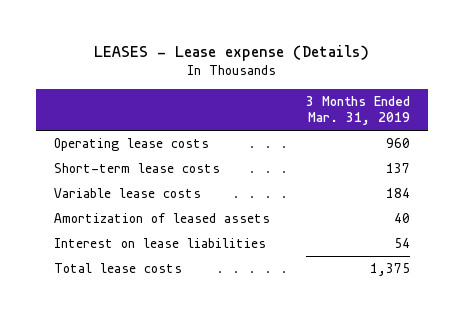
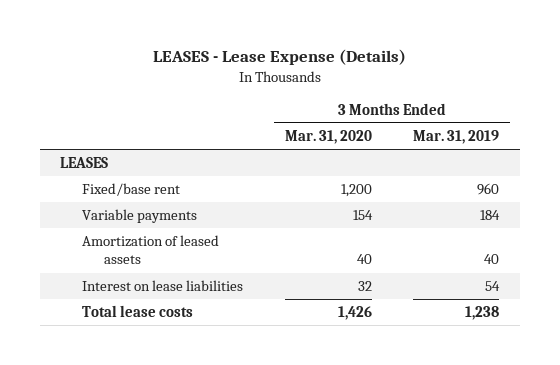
[93,45,369,62] LEASES - Lease expense (Details) -> [152,49,406,66] LEASES - Lease Expense (Details)
none -> [284,130,372,145] Mar. 31, 2020
[54,162,221,173] Short-term lease costs -> none
none -> [60,157,109,169] LEASES
[54,137,210,151] Operating lease costs -> [82,183,181,197] Fixed/base rent
[54,187,202,198] Variable lease costs -> [82,209,198,224] Variable payments
[369,262,410,276] 1,375 -> [465,306,500,321] 1,238

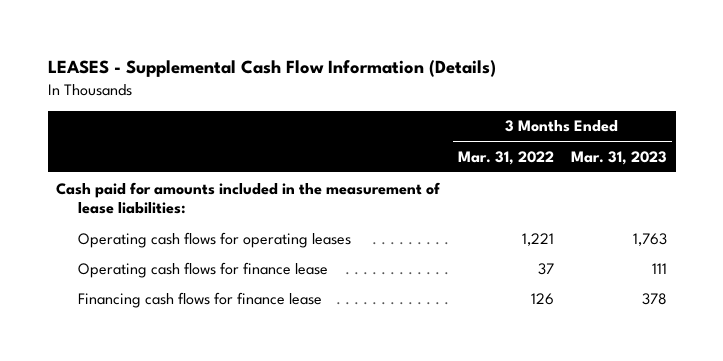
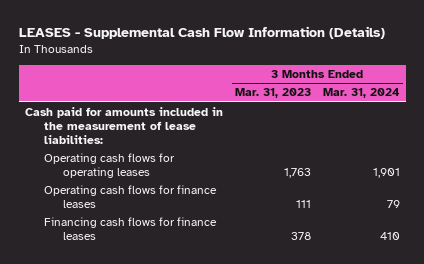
[457,150,554,165] Mar. 31, 2022 -> none
none -> [322,88,400,99] Mar. 31, 2024
[77,261,328,278] Operating cash flows for finance lease -> [43,185,217,208] Operating cash flows for finance leases
[77,291,322,308] Financing cash flows for finance lease -> [43,217,217,240] Financing cash flows for finance leases

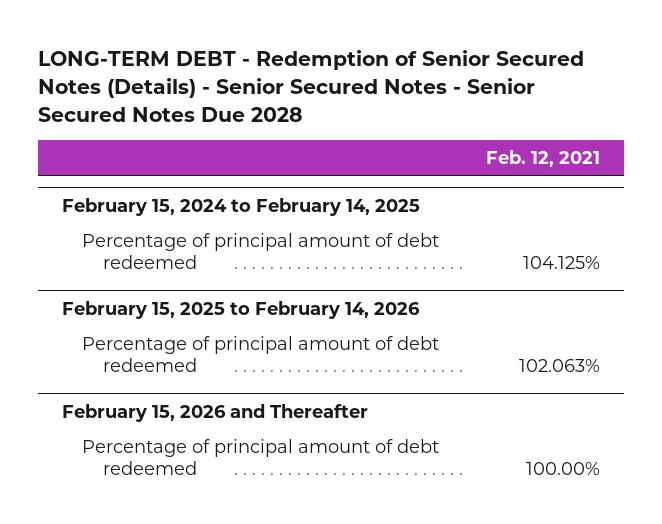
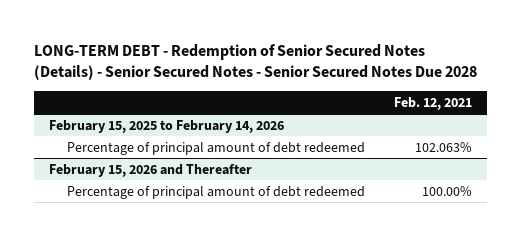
[61,197,420,216] February 15, 2024 to February 14, 2025 -> none
[82,233,440,269] Percentage of principal amount of debt redeemed -> none

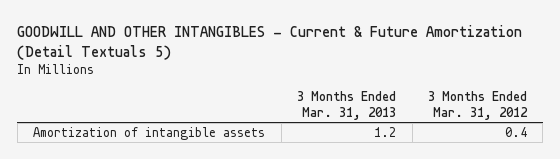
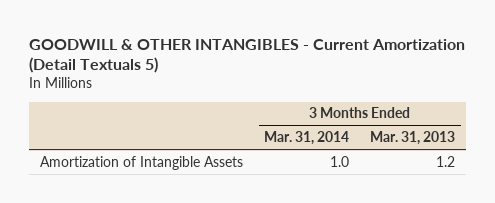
[17,25,523,60] GOODWILL AND OTHER INTANGIBLES - Current & Future Amortization (Detail Textuals 5) -> [28,38,465,74] GOODWILL & OTHER INTANGIBLES - Current Amortization (Detail Textuals 5)
[428,91,529,121] 3 Months Ended Mar. 31, 2012 -> none
none -> [263,131,349,146] Mar. 31, 2014
[33,126,266,140] Amortization of intangible assets -> [39,155,243,170] Amortization of Intangible Assets

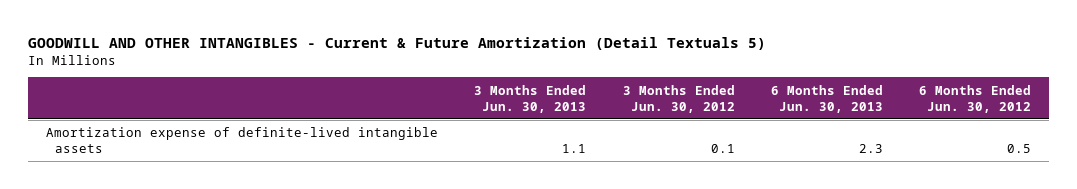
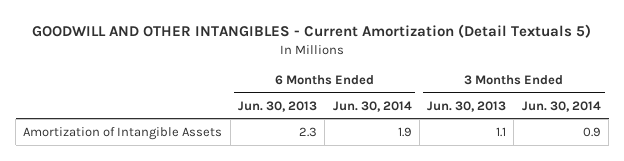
[28,36,767,50] GOODWILL AND OTHER INTANGIBLES - Current & Future Amortization (Detail Textuals 5) -> [32,23,592,38] GOODWILL AND OTHER INTANGIBLES - Current Amortization (Detail Textuals 5)
[622,84,735,113] 3 Months Ended Jun. 30, 2012 -> none
[918,84,1031,113] 6 Months Ended Jun. 30, 2012 -> none
none -> [332,100,412,112] Jun. 30, 2014
none -> [521,100,601,112] Jun. 30, 2014
[46,127,439,154] Amortization expense of definite-lived intangible assets -> [23,127,223,141] Amortization of Intangible Assets

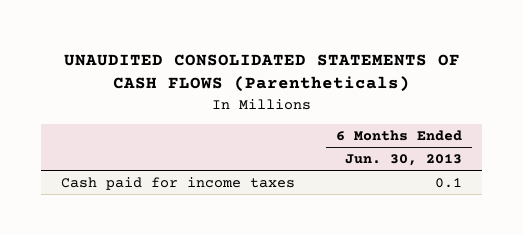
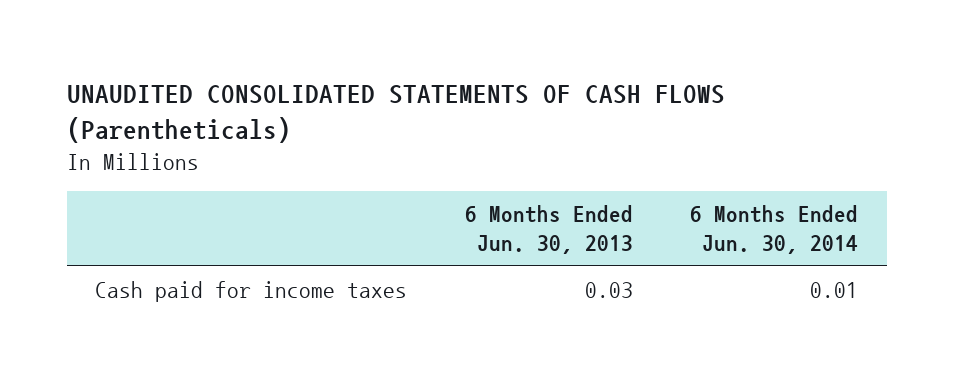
none -> [690,205,859,255] 6 Months Ended Jun. 30, 2014
[434,178,462,189] 0.1 -> [584,281,633,298] 0.03

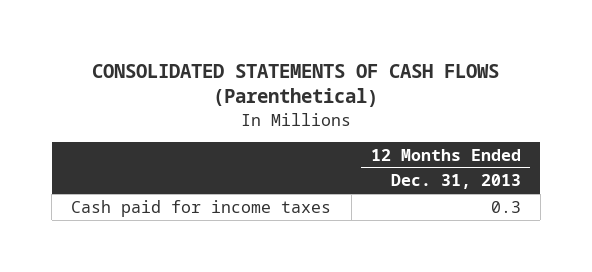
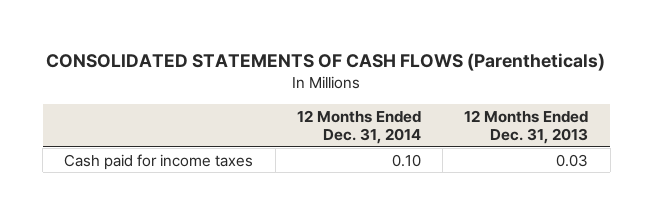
[92,63,500,108] CONSOLIDATED STATEMENTS OF CASH FLOWS (Parenthetical) -> [46,53,606,72] CONSOLIDATED STATEMENTS OF CASH FLOWS (Parentheticals)
none -> [296,109,421,145] 12 Months Ended Dec. 31, 2014
[490,200,521,213] 0.3 -> [556,153,589,167] 0.03

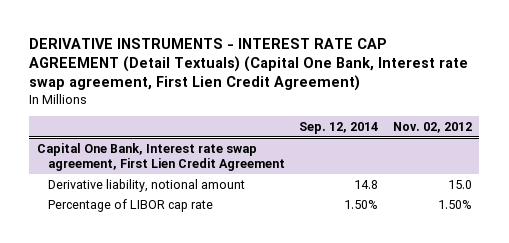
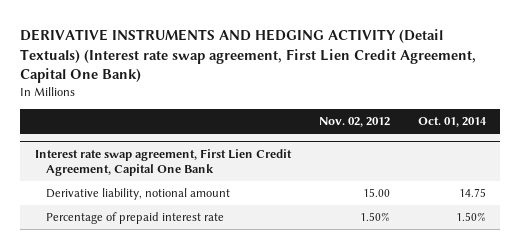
[29,37,469,92] DERIVATIVE INSTRUMENTS - INTEREST RATE CAP AGREEMENT (Detail Textuals) (Capital One Bank, Interest rate swap agreement, First Lien Credit Agreement) -> [20,29,477,84] DERIVATIVE INSTRUMENTS AND HEDGING ACTIVITY (Detail Textuals) (Interest rate swap agreement, First Lien Credit Agreement, Capital One Bank)
[299,121,379,134] Sep. 12, 2014 -> none
none -> [418,117,488,128] Oct. 01, 2014
[47,198,213,212] Percentage of LIBOR cap rate -> none
[36,142,285,172] Capital One Bank, Interest rate swap agreement, First Lien Credit Agreement -> [34,148,292,176] Interest rate swap agreement, First Lien Credit Agreement, Capital One Bank
[447,179,472,189] 15.0 -> [362,188,390,198] 15.00
none -> [45,212,224,225] Percentage of prepaid interest rate

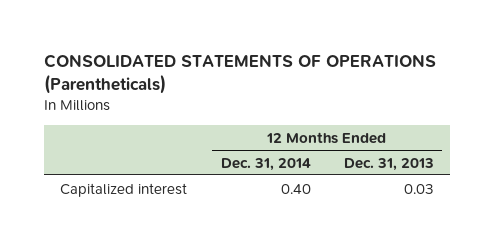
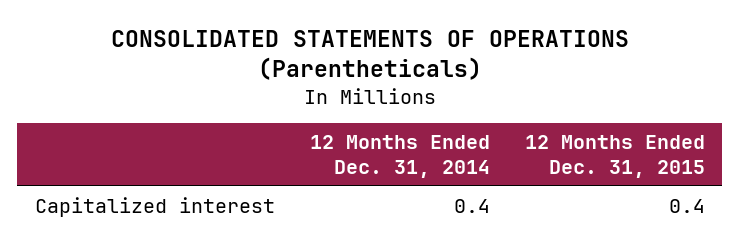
[343,157,434,171] Dec. 31, 2013 -> none
none -> [524,134,705,178] 12 Months Ended Dec. 31, 2015
[280,183,311,194] 0.40 -> [453,198,490,213] 0.4

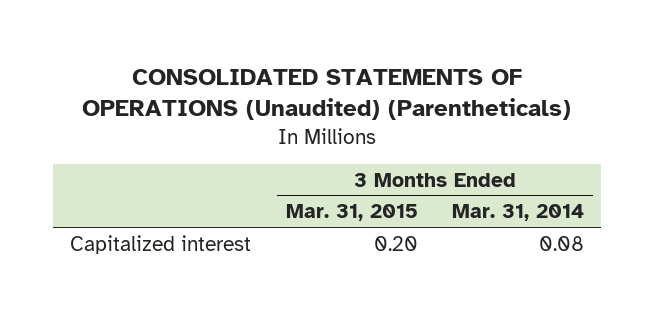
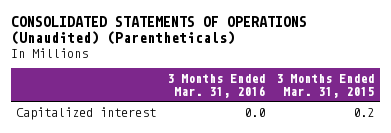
[452,204,585,222] Mar. 31, 2014 -> none
none -> [167,74,266,99] 3 Months Ended Mar. 31, 2016
[373,235,418,251] 0.20 -> [353,107,375,117] 0.2

